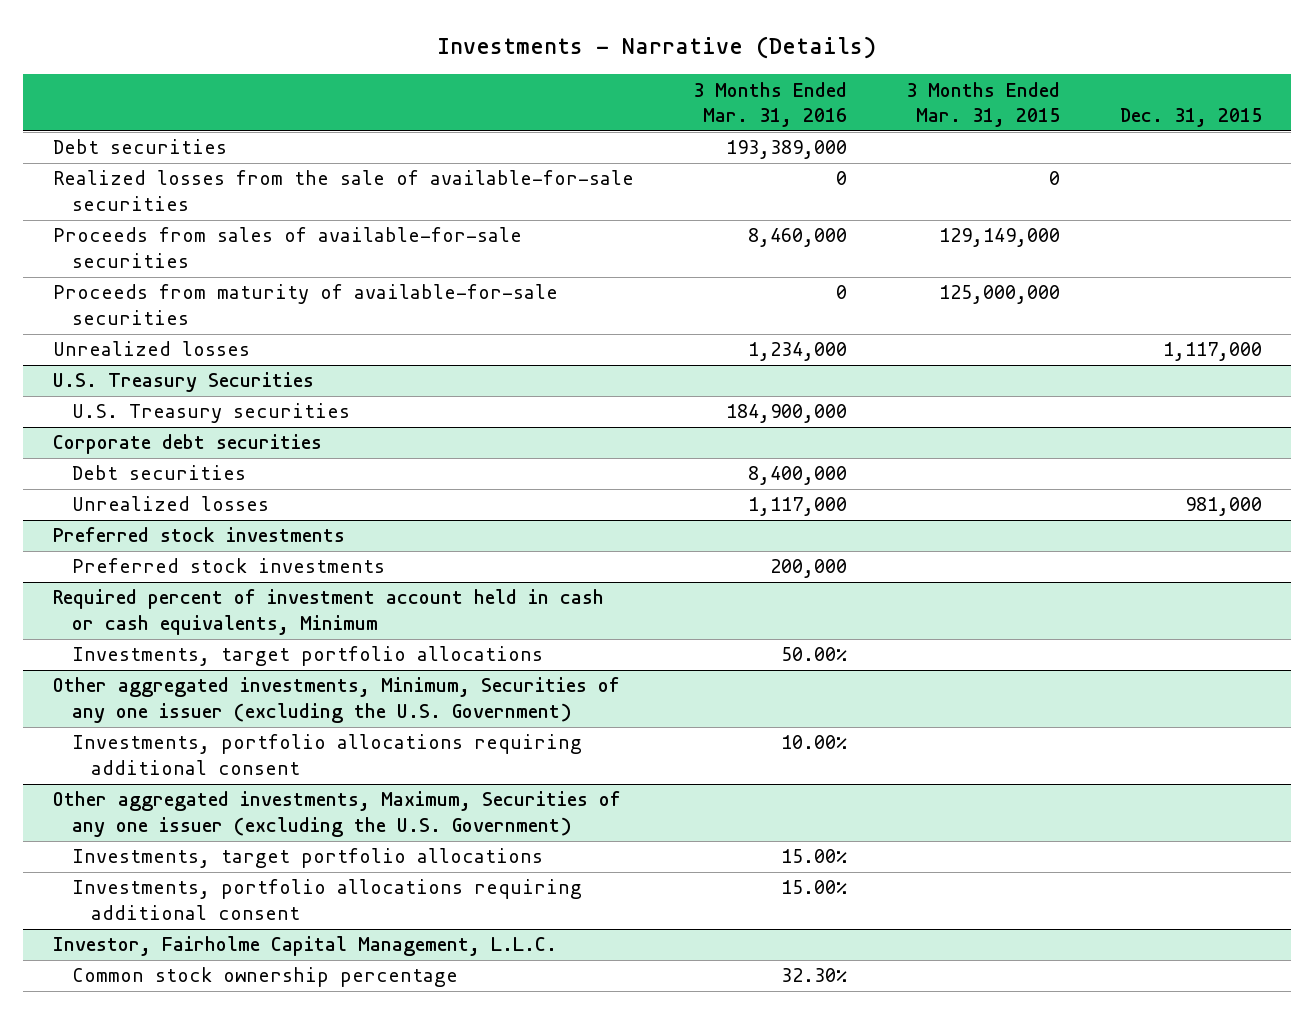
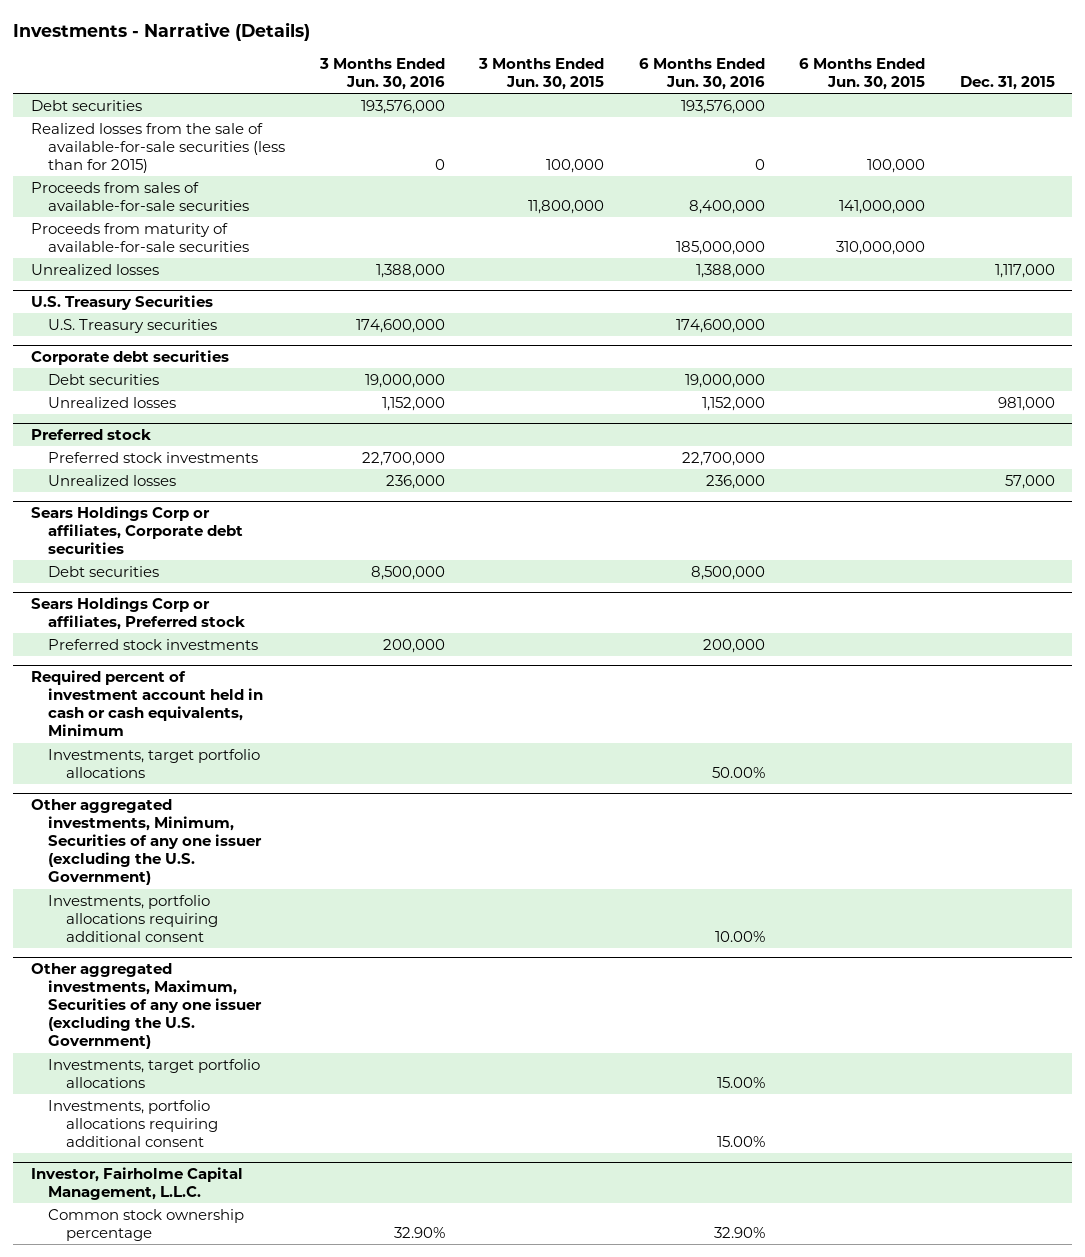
[692,81,847,128] 3 Months Ended Mar. 31, 2016 -> none
[906,81,1061,128] 3 Months Ended Mar. 31, 2015 -> none
none -> [318,57,445,90] 3 Months Ended Jun. 30, 2016
none -> [478,57,605,90] 3 Months Ended Jun. 30, 2015
none -> [638,57,765,90] 6 Months Ended Jun. 30, 2016
none -> [799,57,926,90] 6 Months Ended Jun. 30, 2015
[52,170,634,211] Realized losses from the sale of available-for-sale securities -> [30,122,286,174] Realized losses from the sale of available-for-sale securities (less than for 2015)
[52,527,345,543] Preferred stock investments -> none
[71,558,385,574] Preferred stock investments -> none
none -> [30,428,151,440] Preferred stock
none -> [48,451,259,463] Preferred stock investments
none -> [48,474,177,486] Unrealized losses
none -> [30,505,244,555] Sears Holdings Corp or affiliates, Corporate debt securities
none -> [48,565,160,577] Debt securities
none -> [30,596,246,631] Sears Holdings Corp or affiliates, Preferred stock
none -> [48,638,259,650] Preferred stock investments

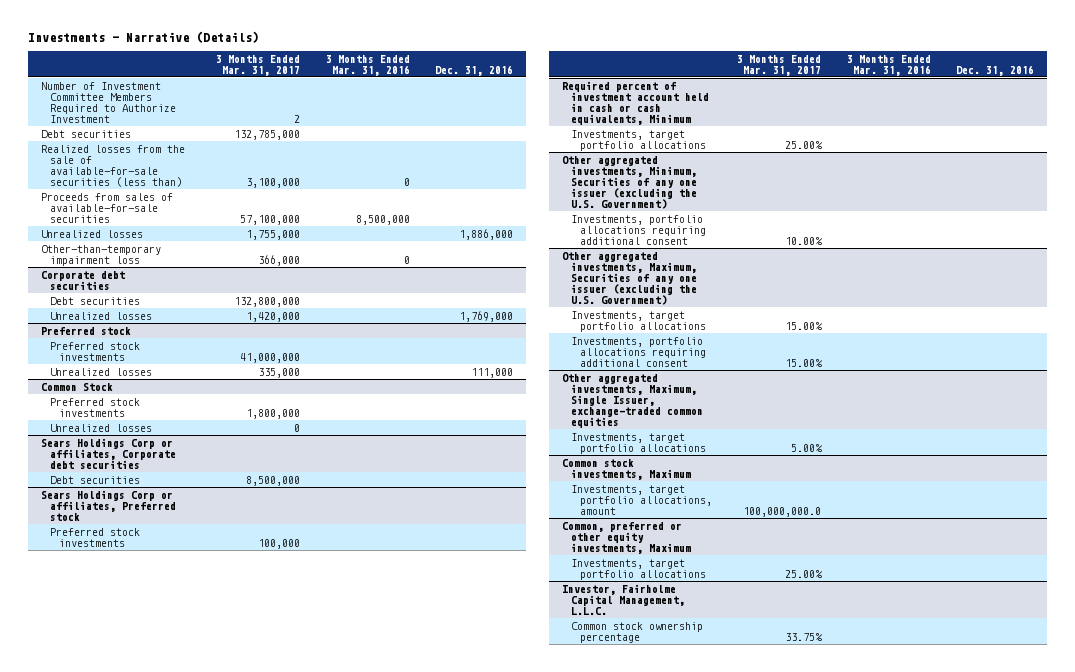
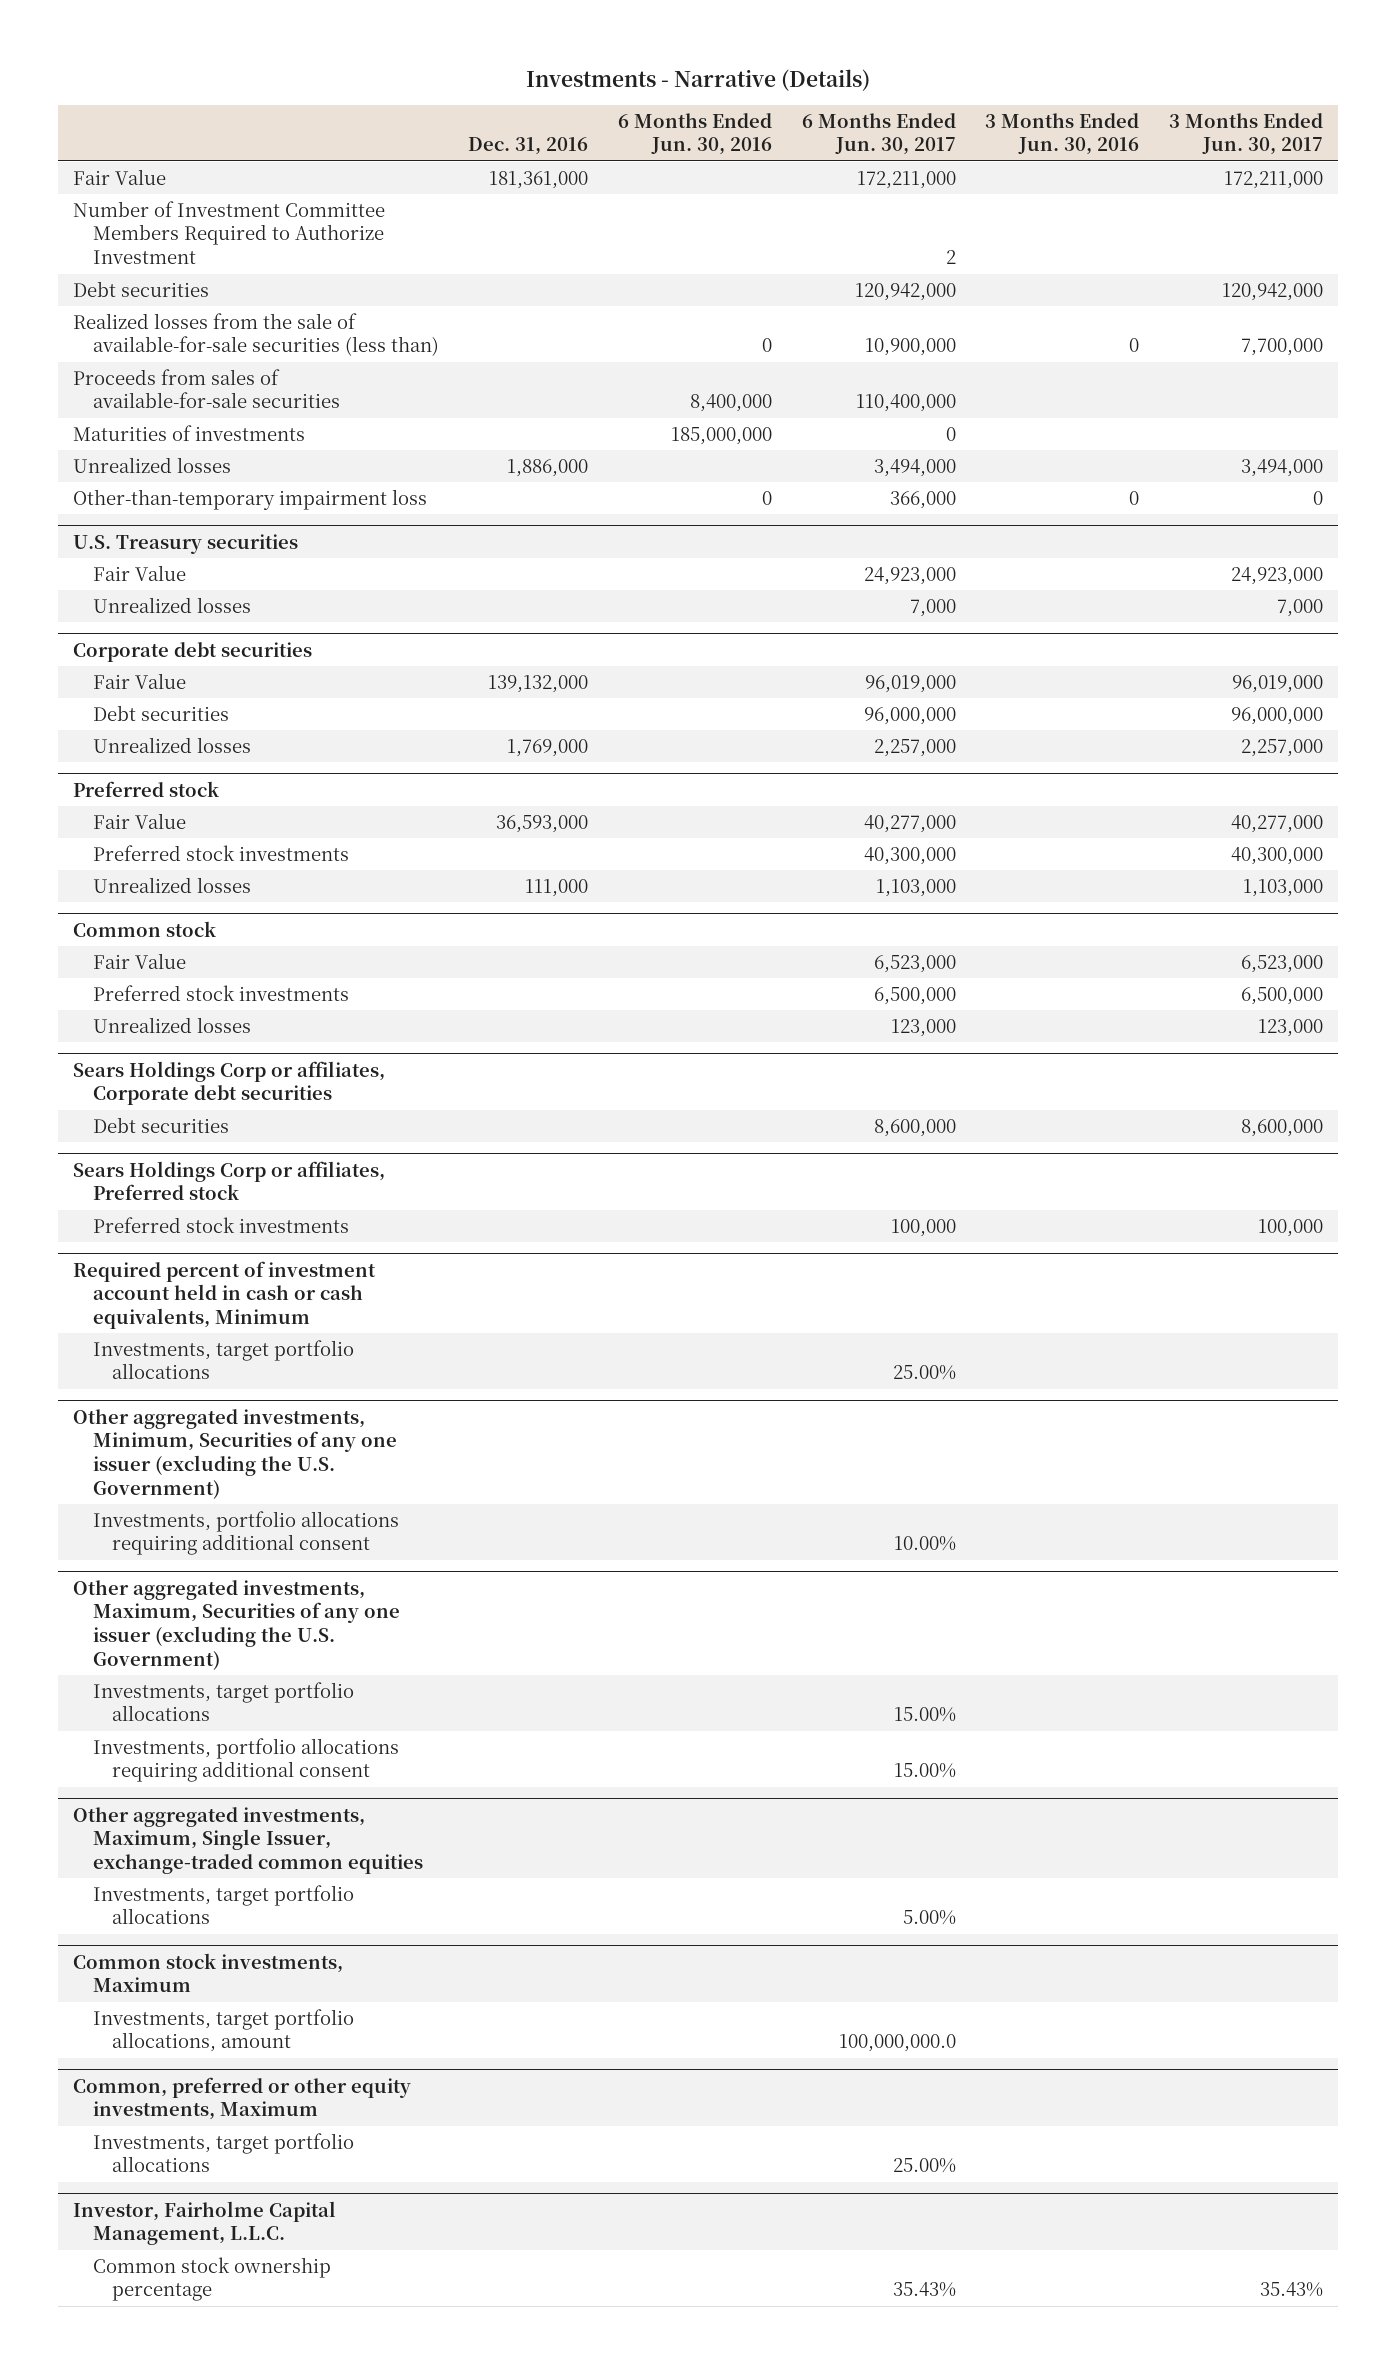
[216,54,301,76] 3 Months Ended Mar. 31, 2017 -> none
[325,54,410,76] 3 Months Ended Mar. 31, 2016 -> none
none -> [618,112,773,156] 6 Months Ended Jun. 30, 2016
none -> [801,112,956,156] 6 Months Ended Jun. 30, 2017
none -> [985,112,1140,156] 3 Months Ended Jun. 30, 2016
none -> [1169,112,1324,156] 3 Months Ended Jun. 30, 2017
none -> [72,168,166,185] Fair Value
none -> [72,424,305,441] Maturities of investments
none -> [72,533,298,554] U.S. Treasury securities
none -> [92,564,186,581] Fair Value
none -> [92,596,251,613] Unrealized losses
none -> [92,672,186,689] Fair Value
none -> [92,812,186,829] Fair Value
[40,382,113,391] Common Stock -> [72,920,216,937] Common stock
none -> [92,952,186,969] Fair Value

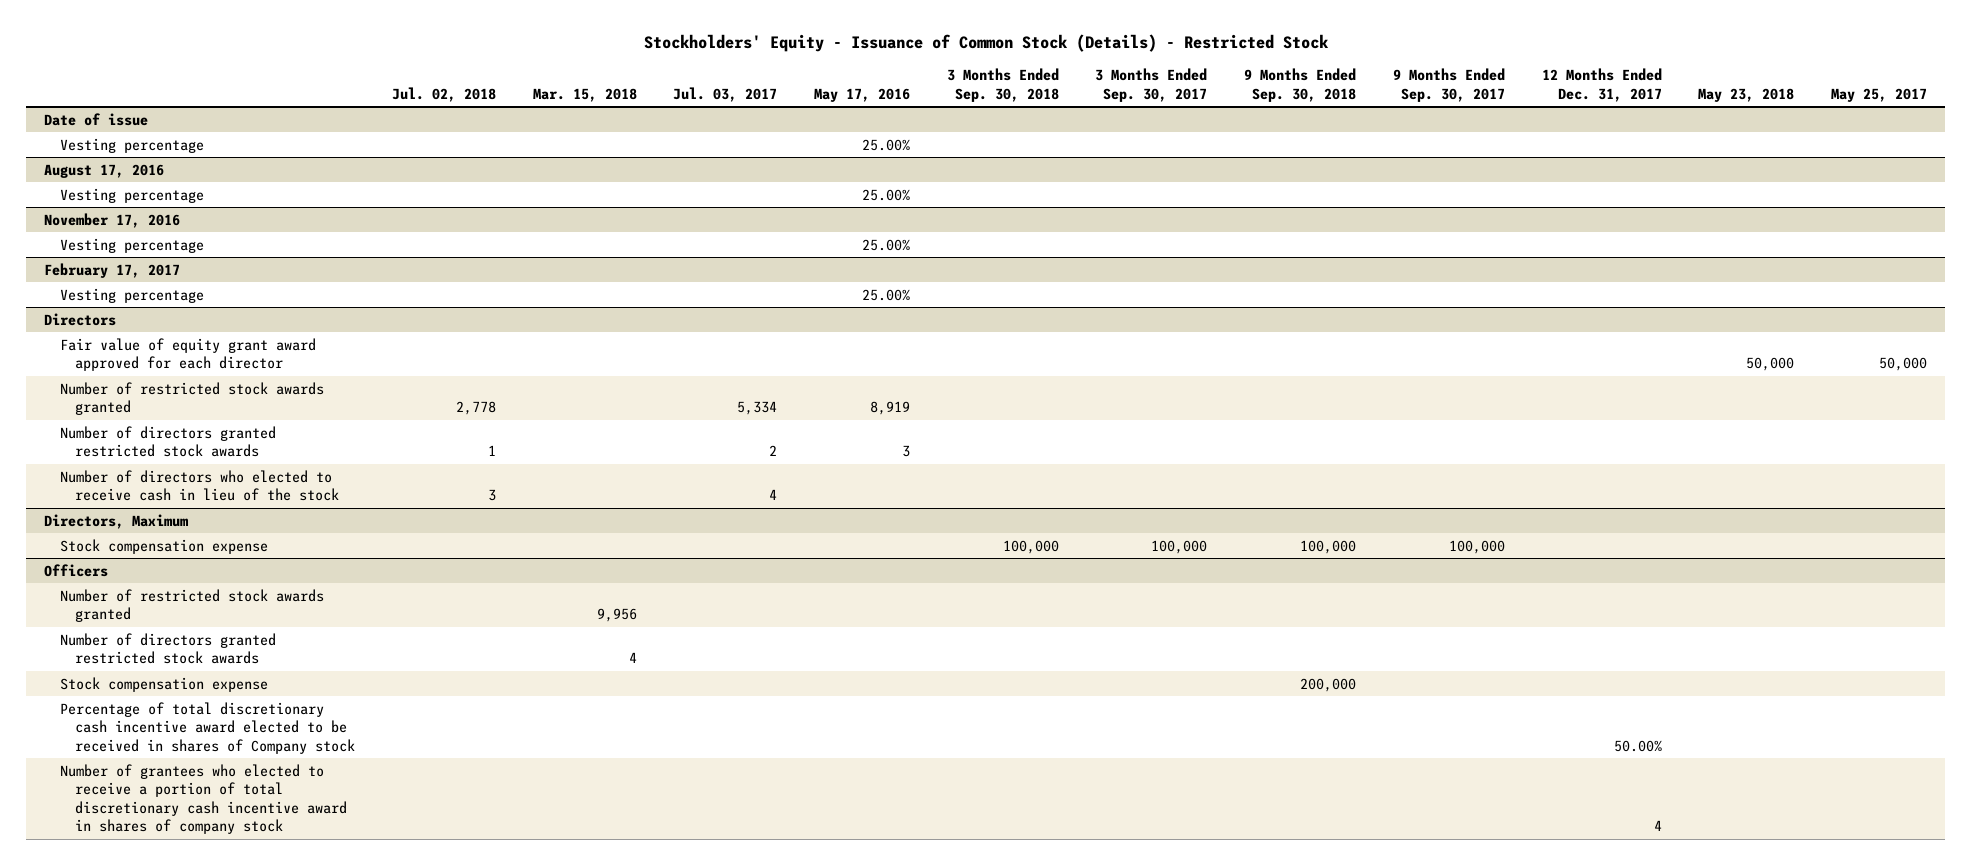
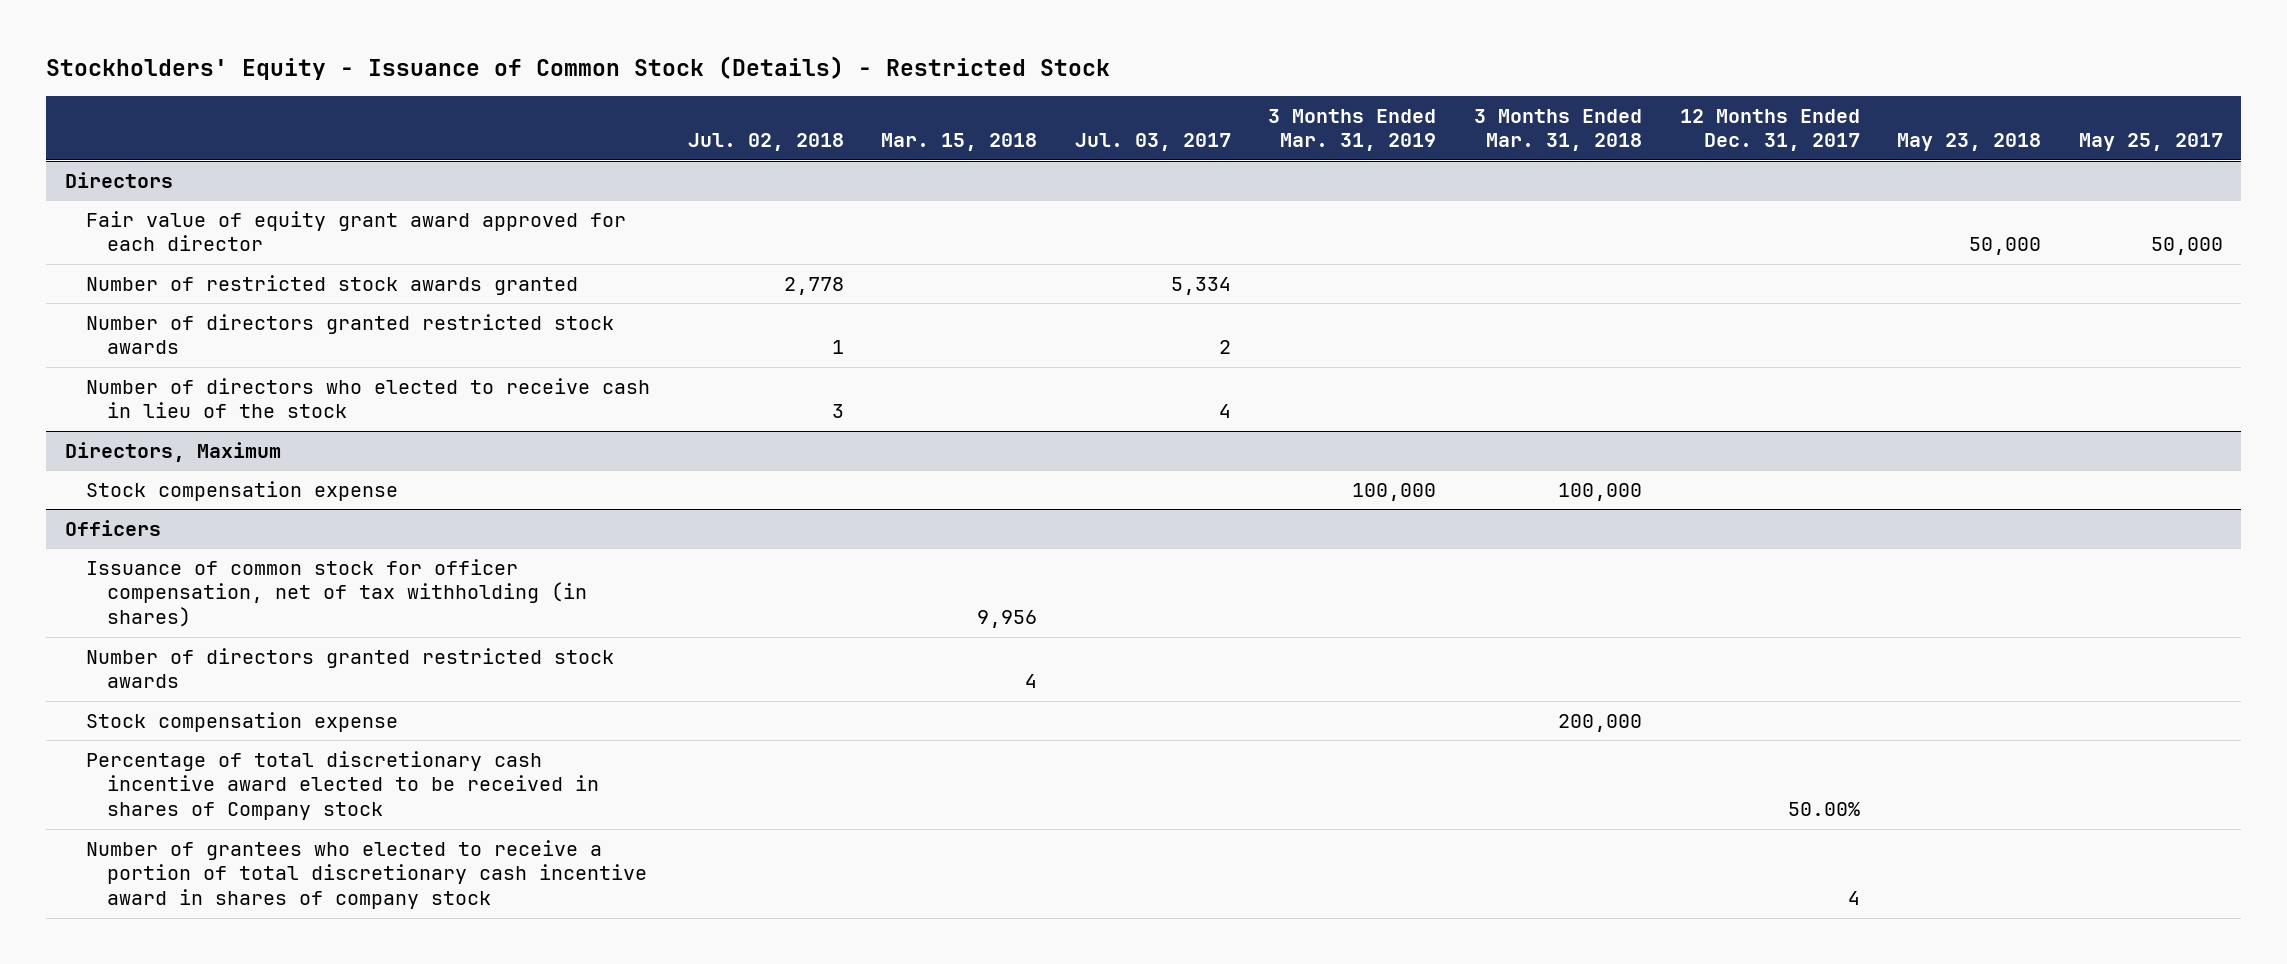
[814,87,911,102] May 17, 2016 -> none
[946,68,1059,102] 3 Months Ended Sep. 30, 2018 -> none
[1095,68,1208,102] 3 Months Ended Sep. 30, 2017 -> none
[1244,68,1357,102] 9 Months Ended Sep. 30, 2018 -> none
[1392,68,1505,102] 9 Months Ended Sep. 30, 2017 -> none
none -> [1268,108,1437,152] 3 Months Ended Mar. 31, 2019
none -> [1473,108,1642,152] 3 Months Ended Mar. 31, 2018
[44,112,149,126] Date of issue -> none
[59,137,204,153] Vesting percentage -> none
[44,163,165,178] August 17, 2016 -> none
[59,187,204,203] Vesting percentage -> none
[44,212,181,228] November 17, 2016 -> none
[59,237,204,253] Vesting percentage -> none
[44,262,181,278] February 17, 2017 -> none
[59,287,204,303] Vesting percentage -> none
[59,588,324,623] Number of restricted stock awards granted -> [86,558,588,628] Issuance of common stock for officer compensation, net of tax withholding (in shares)

